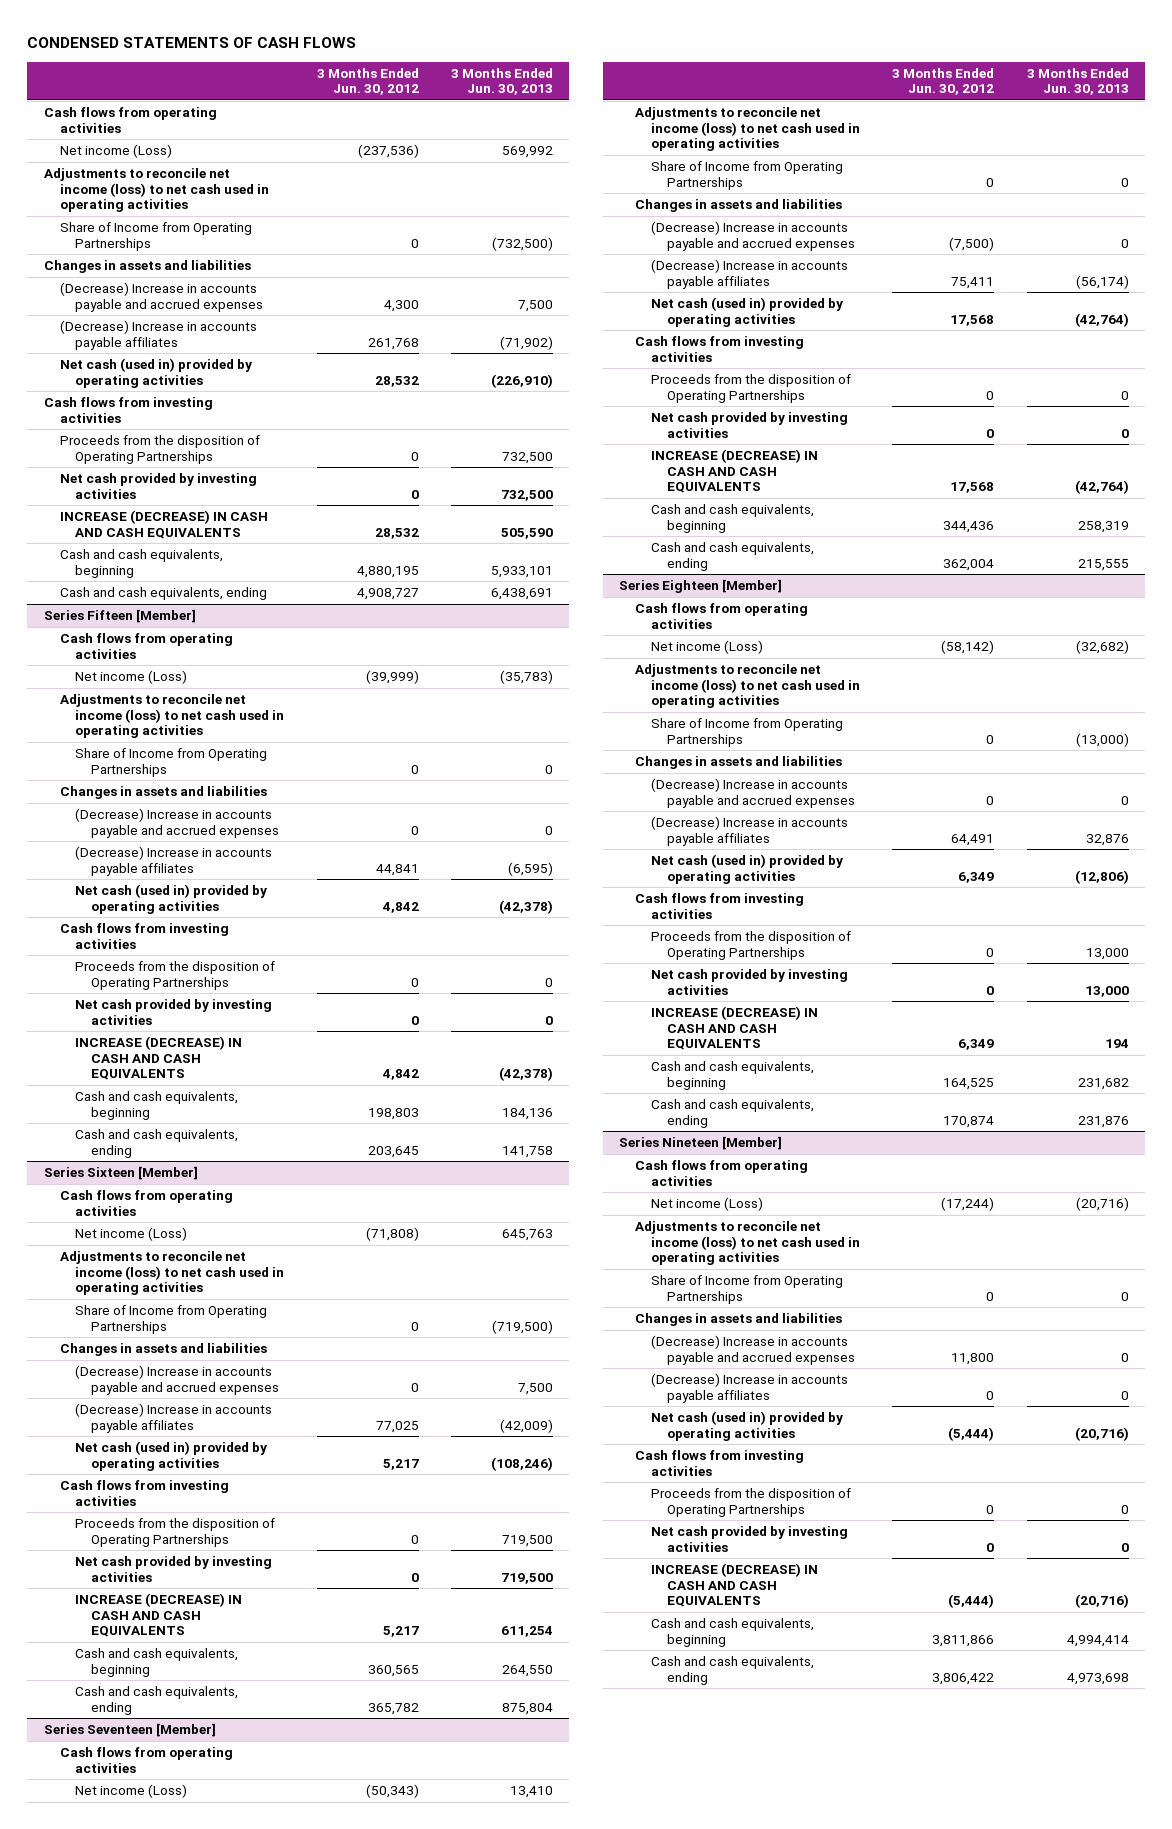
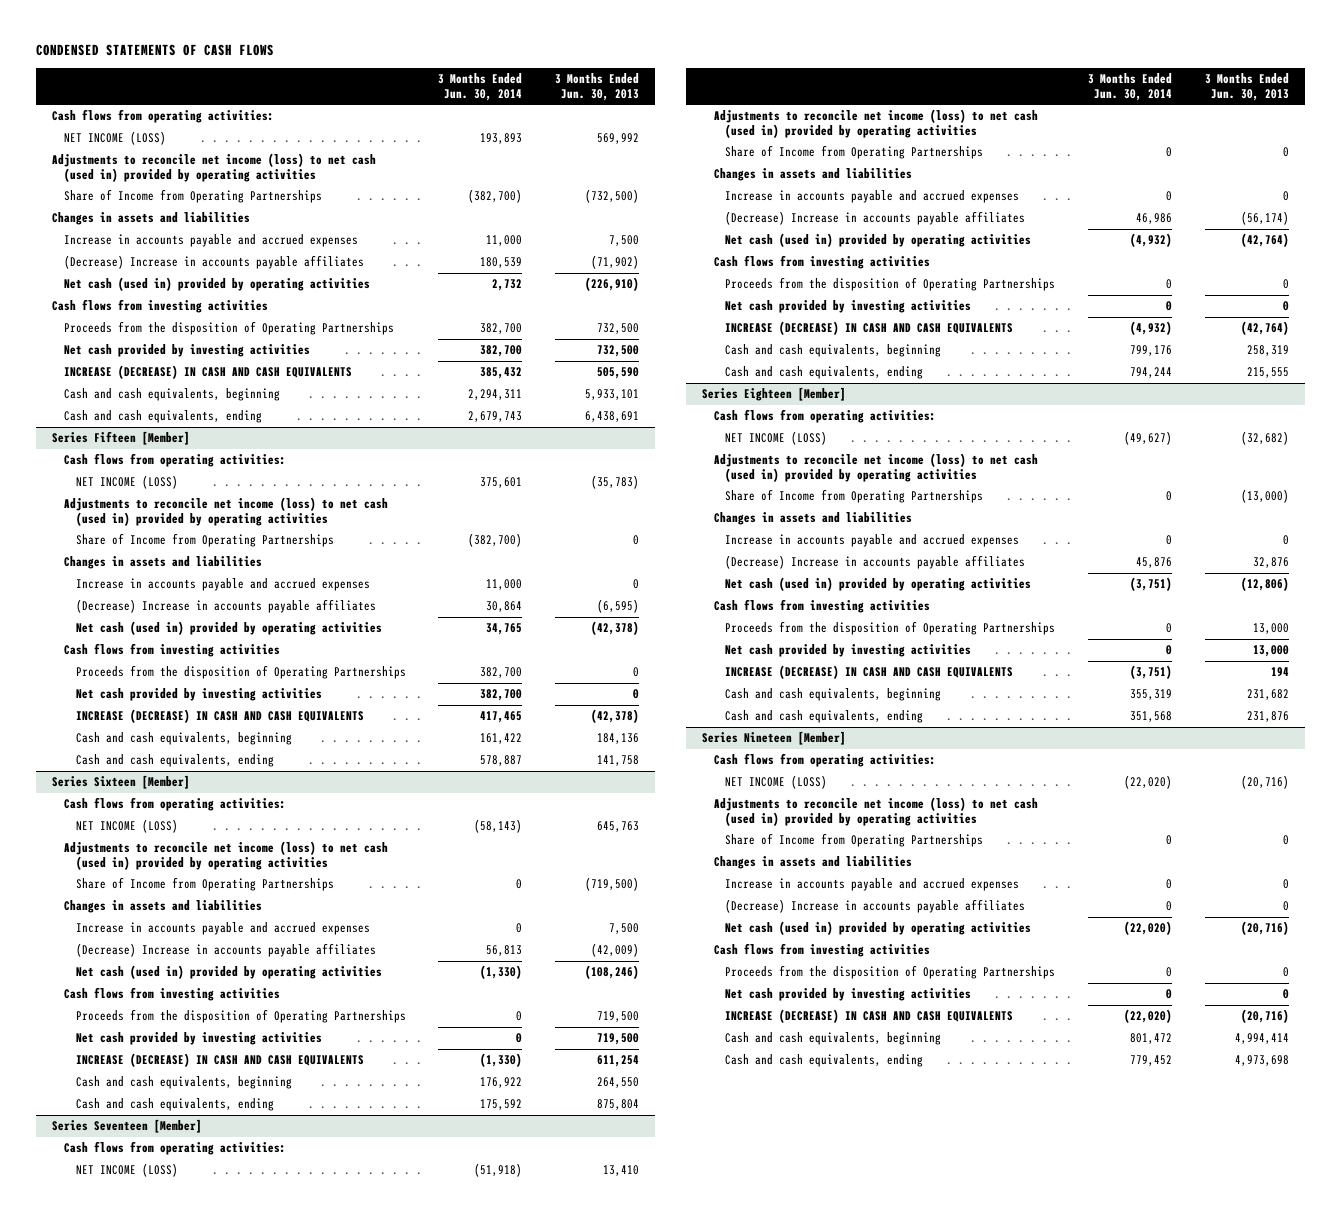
[316,67,419,96] 3 Months Ended Jun. 30, 2012 -> none
none -> [438,73,523,101] 3 Months Ended Jun. 30, 2014
[43,107,217,133] Cash flows from operating activities -> [52,109,275,124] Cash flows from operating activities:
[59,144,172,159] Net income (Loss) -> [64,131,167,146] NET INCOME (LOSS)
[43,168,269,213] Adjustments to reconcile net income (loss) to net cash used in operating activities -> [52,153,377,182] Adjustments to reconcile net income (loss) to net cash (used in) provided by operating activities
[59,282,264,312] (Decrease) Increase in accounts payable and accrued expenses -> [64,234,359,248] Increase in accounts payable and accrued expenses
[59,633,233,659] Cash flows from operating activities -> [64,453,287,468] Cash flows from operating activities:
[75,670,188,685] Net income (Loss) -> [75,475,178,490] NET INCOME (LOSS)
[59,694,285,739] Adjustments to reconcile net income (loss) to net cash used in operating activities -> [64,497,389,526] Adjustments to reconcile net income (loss) to net cash (used in) provided by operating activities
[75,808,280,838] (Decrease) Increase in accounts payable and accrued expenses -> [75,578,370,592] Increase in accounts payable and accrued expenses
[59,1190,233,1216] Cash flows from operating activities -> [64,797,287,812] Cash flows from operating activities:
[75,1227,188,1242] Net income (Loss) -> [75,819,178,834] NET INCOME (LOSS)
[59,1251,285,1296] Adjustments to reconcile net income (loss) to net cash used in operating activities -> [64,841,389,870] Adjustments to reconcile net income (loss) to net cash (used in) provided by operating activities
[75,1365,280,1395] (Decrease) Increase in accounts payable and accrued expenses -> [75,922,370,936] Increase in accounts payable and accrued expenses
[59,1747,233,1773] Cash flows from operating activities -> [64,1141,287,1156] Cash flows from operating activities:
[75,1784,188,1799] Net income (Loss) -> [75,1163,178,1178] NET INCOME (LOSS)
[634,107,860,152] Adjustments to reconcile net income (loss) to net cash used in operating activities -> [713,109,1038,138] Adjustments to reconcile net income (loss) to net cash (used in) provided by operating activities
[650,221,855,251] (Decrease) Increase in accounts payable and accrued expenses -> [725,190,1020,204] Increase in accounts payable and accrued expenses
[634,603,808,629] Cash flows from operating activities -> [713,409,936,424] Cash flows from operating activities:
[650,640,763,655] Net income (Loss) -> [725,431,828,446] NET INCOME (LOSS)
[634,664,860,709] Adjustments to reconcile net income (loss) to net cash used in operating activities -> [713,453,1038,482] Adjustments to reconcile net income (loss) to net cash (used in) provided by operating activities
[650,778,855,808] (Decrease) Increase in accounts payable and accrued expenses -> [725,534,1020,548] Increase in accounts payable and accrued expenses
[634,1160,808,1186] Cash flows from operating activities -> [713,753,936,768] Cash flows from operating activities:
[650,1197,763,1212] Net income (Loss) -> [725,775,828,790] NET INCOME (LOSS)
[634,1221,860,1266] Adjustments to reconcile net income (loss) to net cash used in operating activities -> [713,797,1038,826] Adjustments to reconcile net income (loss) to net cash (used in) provided by operating activities
[650,1335,855,1365] (Decrease) Increase in accounts payable and accrued expenses -> [725,878,1020,892] Increase in accounts payable and accrued expenses

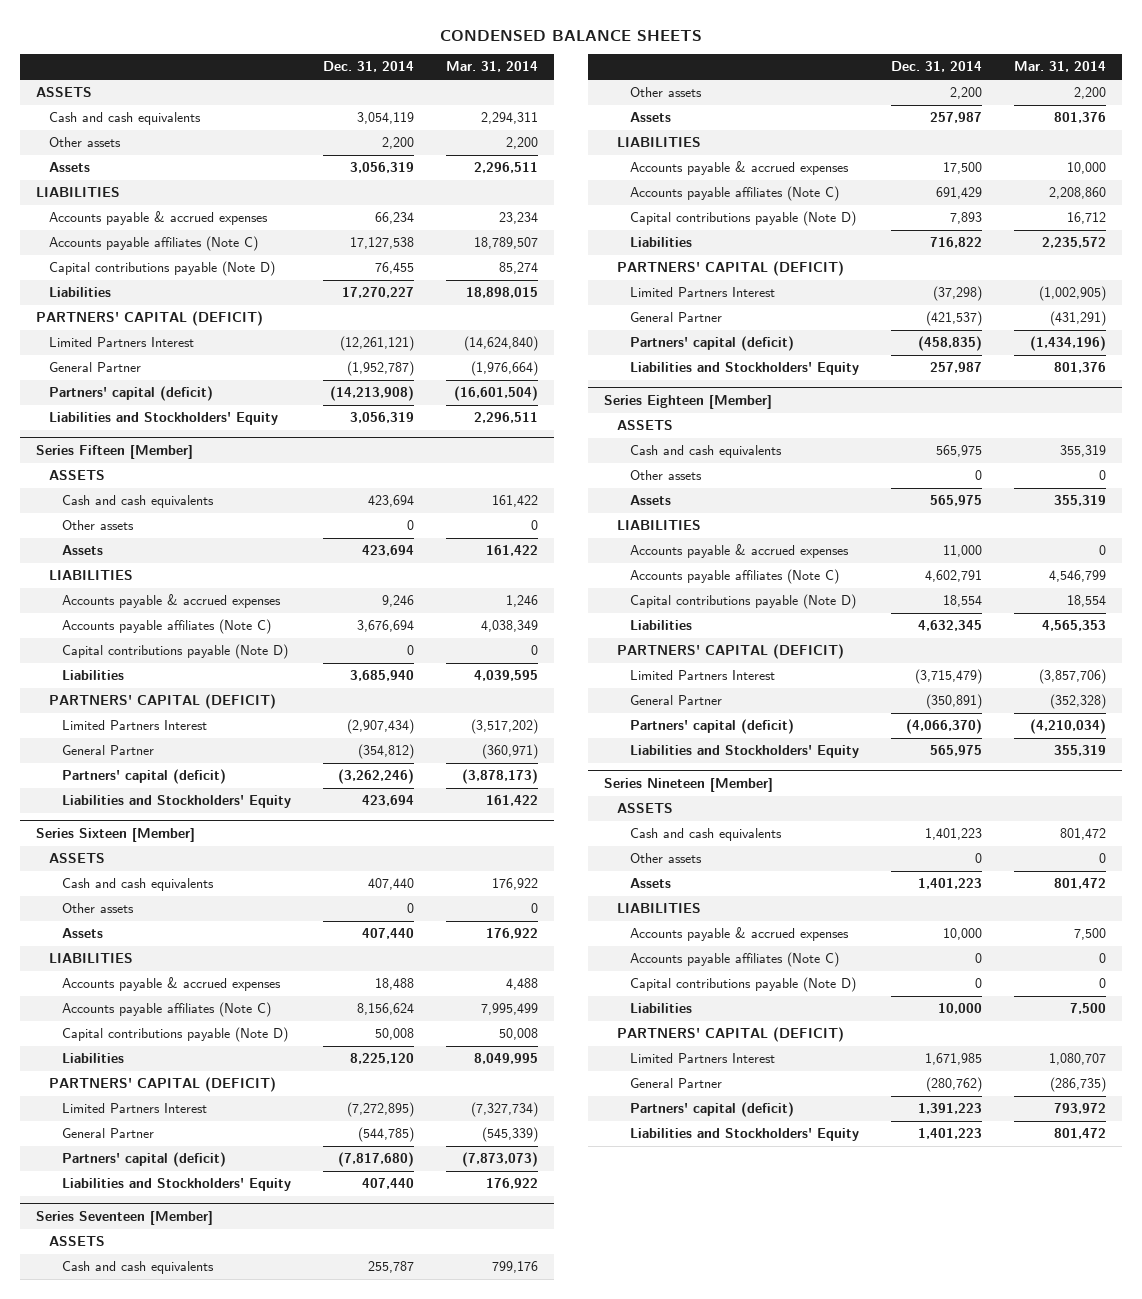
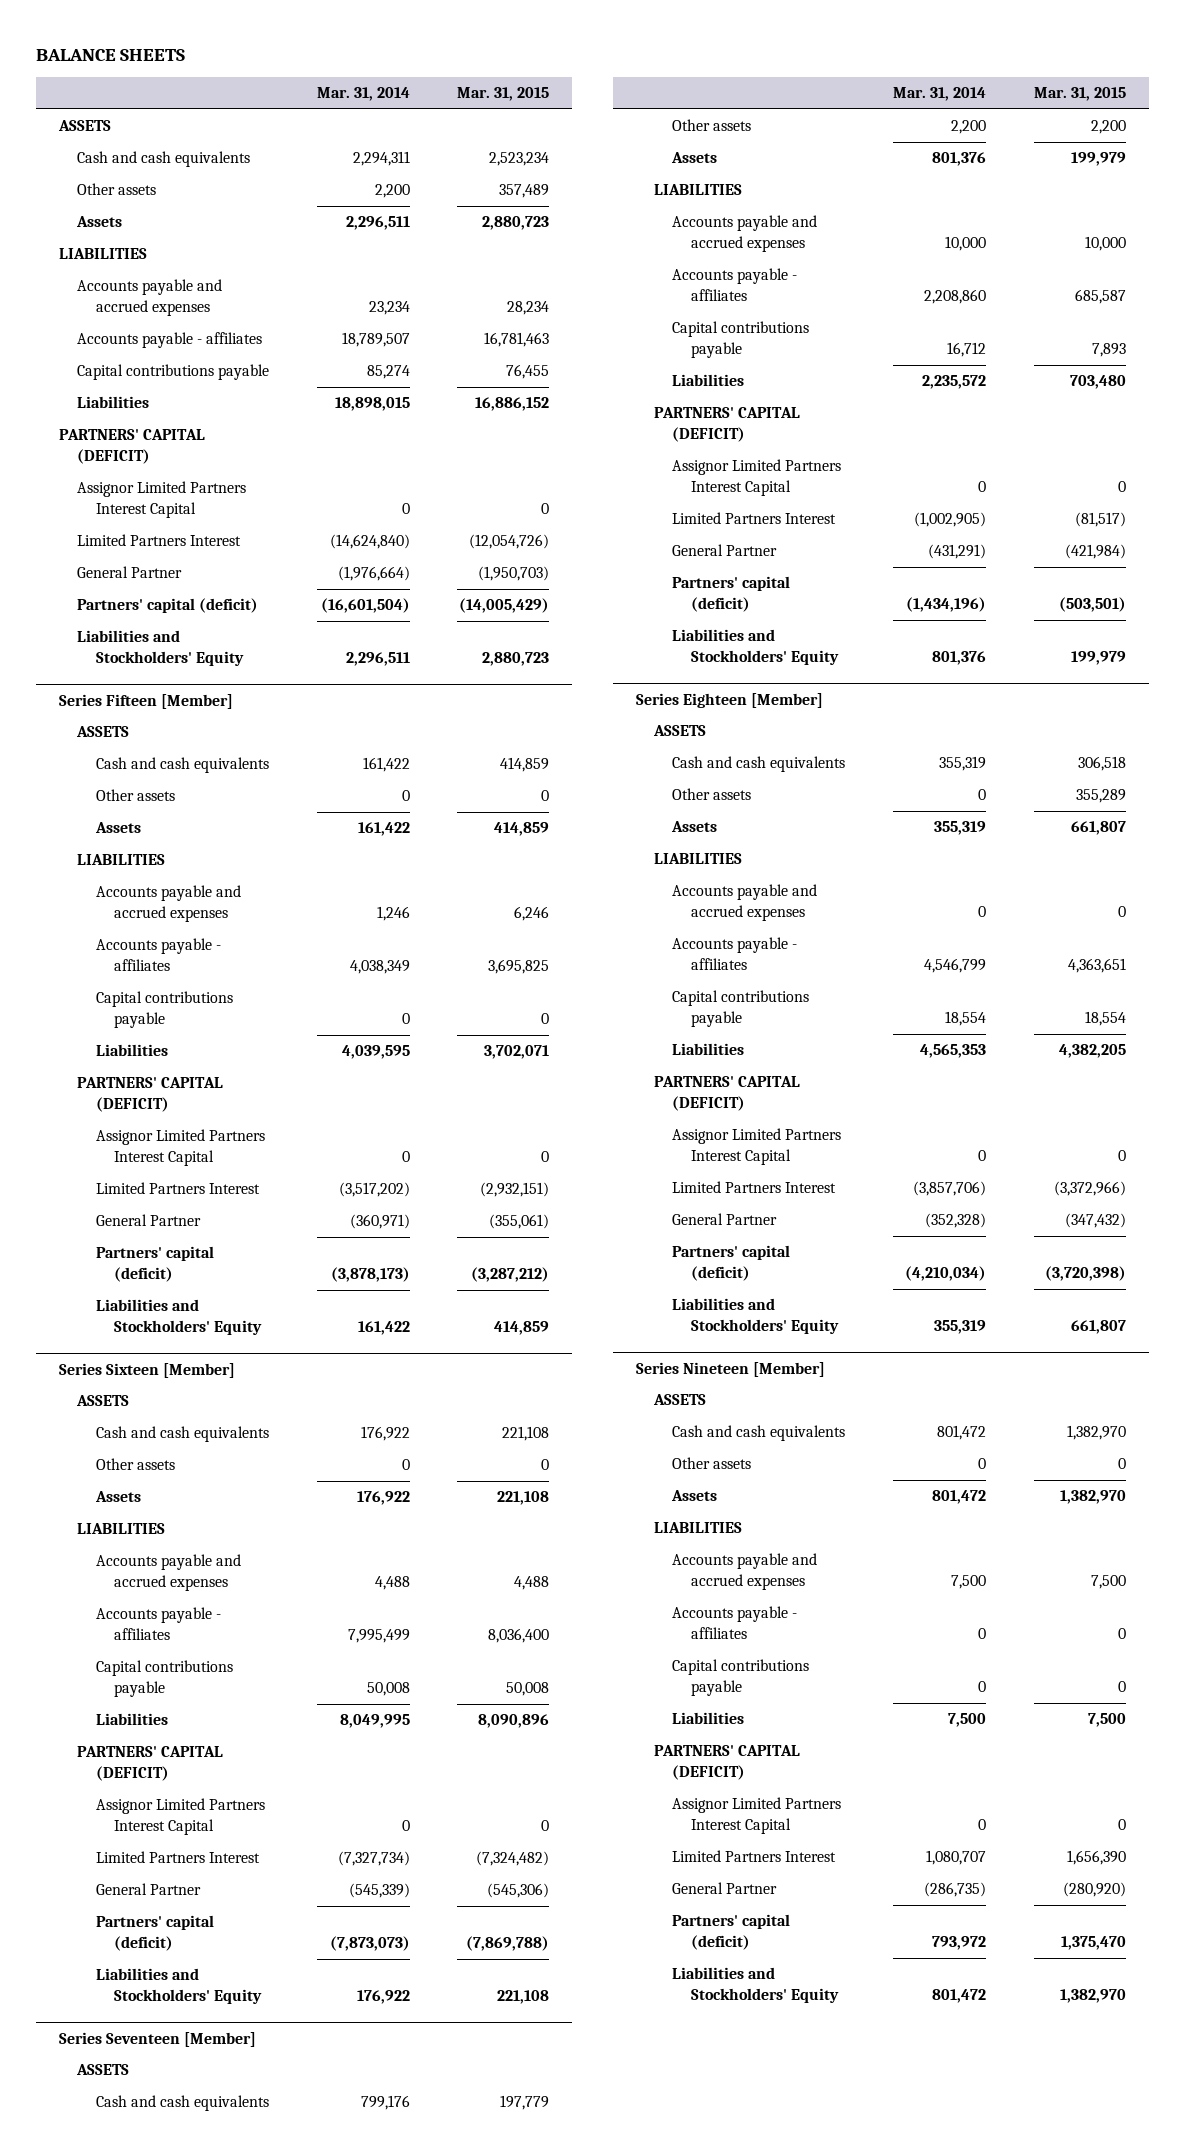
[439,29,702,41] CONDENSED BALANCE SHEETS -> [35,48,185,61] BALANCE SHEETS
[322,61,414,73] Dec. 31, 2014 -> none
none -> [456,87,549,102] Mar. 31, 2015
[48,211,268,226] Accounts payable & accrued expenses -> [77,279,223,317] Accounts payable and accrued expenses
[48,236,258,252] Accounts payable affiliates (Note C) -> [77,332,263,349] Accounts payable - affiliates
[48,261,275,277] Capital contributions payable (Note D) -> [77,364,270,381] Capital contributions payable
none -> [77,481,247,519] Assignor Limited Partners Interest Capital
[61,594,281,609] Accounts payable & accrued expenses -> [95,885,241,923] Accounts payable and accrued expenses
[61,619,271,635] Accounts payable affiliates (Note C) -> [95,938,221,972] Accounts payable - affiliates
[61,644,288,660] Capital contributions payable (Note D) -> [95,991,233,1029] Capital contributions payable
none -> [95,1129,265,1167] Assignor Limited Partners Interest Capital
[61,977,281,992] Accounts payable & accrued expenses -> [95,1554,241,1592] Accounts payable and accrued expenses
[61,1002,271,1018] Accounts payable affiliates (Note C) -> [95,1607,221,1641] Accounts payable - affiliates
[61,1027,288,1043] Capital contributions payable (Note D) -> [95,1660,233,1698] Capital contributions payable
none -> [95,1798,265,1836] Assignor Limited Partners Interest Capital
[629,161,849,176] Accounts payable & accrued expenses -> [672,215,818,253] Accounts payable and accrued expenses
[629,186,839,202] Accounts payable affiliates (Note C) -> [672,268,798,302] Accounts payable - affiliates
[629,211,856,227] Capital contributions payable (Note D) -> [672,321,810,359] Capital contributions payable
none -> [672,459,842,497] Assignor Limited Partners Interest Capital
[629,544,849,559] Accounts payable & accrued expenses -> [672,884,818,922] Accounts payable and accrued expenses
[629,569,839,585] Accounts payable affiliates (Note C) -> [672,937,798,971] Accounts payable - affiliates
[629,594,856,610] Capital contributions payable (Note D) -> [672,990,810,1028] Capital contributions payable
none -> [672,1128,842,1166] Assignor Limited Partners Interest Capital
[629,927,849,942] Accounts payable & accrued expenses -> [672,1553,818,1591] Accounts payable and accrued expenses
[629,952,839,968] Accounts payable affiliates (Note C) -> [672,1606,798,1640] Accounts payable - affiliates
[629,977,856,993] Capital contributions payable (Note D) -> [672,1659,810,1697] Capital contributions payable
none -> [672,1797,842,1835] Assignor Limited Partners Interest Capital

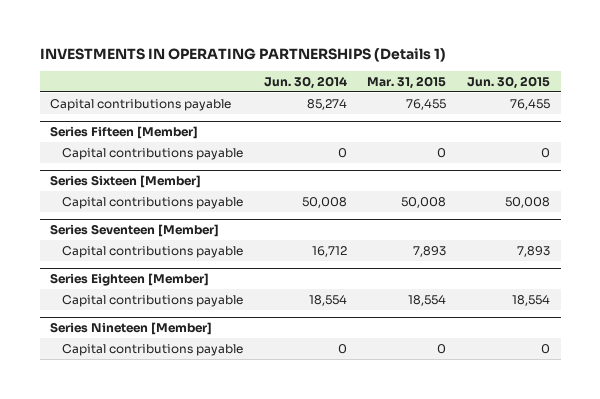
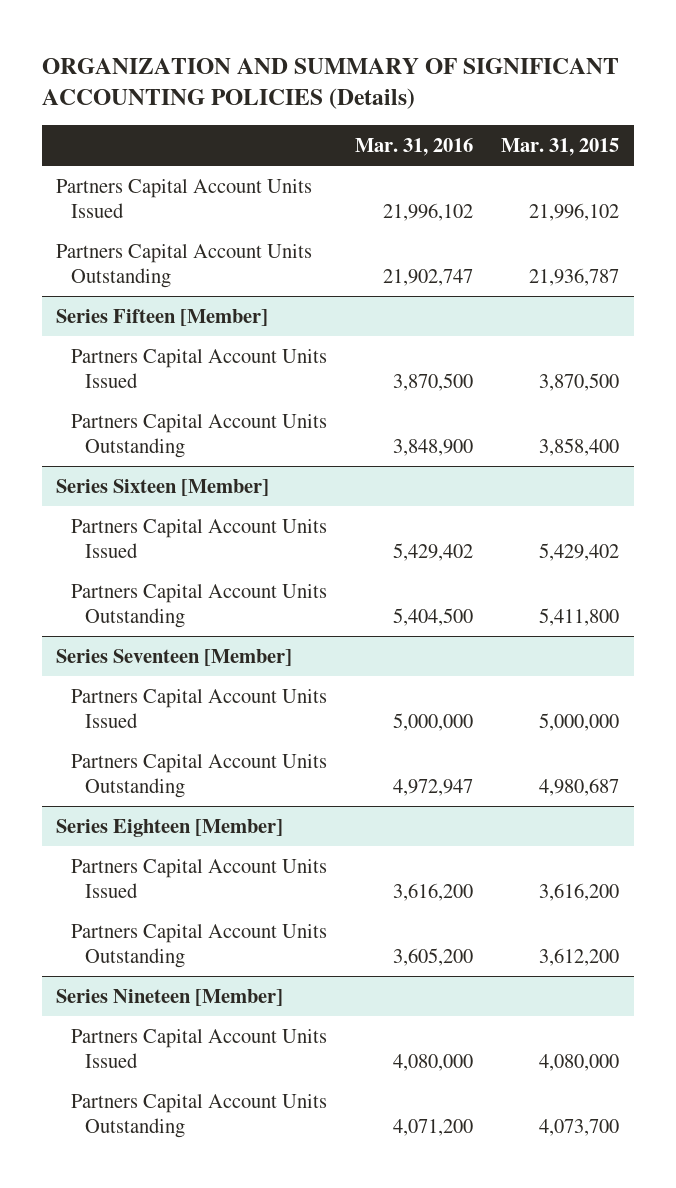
[39,47,446,62] INVESTMENTS IN OPERATING PARTNERSHIPS (Details 1) -> [42,57,620,110] ORGANIZATION AND SUMMARY OF SIGNIFICANT ACCOUNTING POLICIES (Details)
[263,75,347,89] Jun. 30, 2014 -> none
[467,75,551,89] Jun. 30, 2015 -> none
none -> [355,137,474,156] Mar. 31, 2016
[50,98,232,111] Capital contributions payable -> none
none -> [56,178,313,218] Partners Capital Account Units Issued
none -> [56,243,313,288] Partners Capital Account Units Outstanding
[61,147,243,160] Capital contributions payable -> none
none -> [70,348,327,388] Partners Capital Account Units Issued
none -> [70,413,327,458] Partners Capital Account Units Outstanding
[61,196,243,209] Capital contributions payable -> none
none -> [70,518,327,558] Partners Capital Account Units Issued
none -> [70,583,327,628] Partners Capital Account Units Outstanding
[61,245,243,258] Capital contributions payable -> none
none -> [70,688,327,728] Partners Capital Account Units Issued
none -> [70,753,327,798] Partners Capital Account Units Outstanding
[61,294,243,307] Capital contributions payable -> none
none -> [70,858,327,898] Partners Capital Account Units Issued
none -> [70,923,327,968] Partners Capital Account Units Outstanding
[61,343,243,356] Capital contributions payable -> none
none -> [70,1028,327,1068] Partners Capital Account Units Issued
none -> [70,1093,327,1138] Partners Capital Account Units Outstanding

